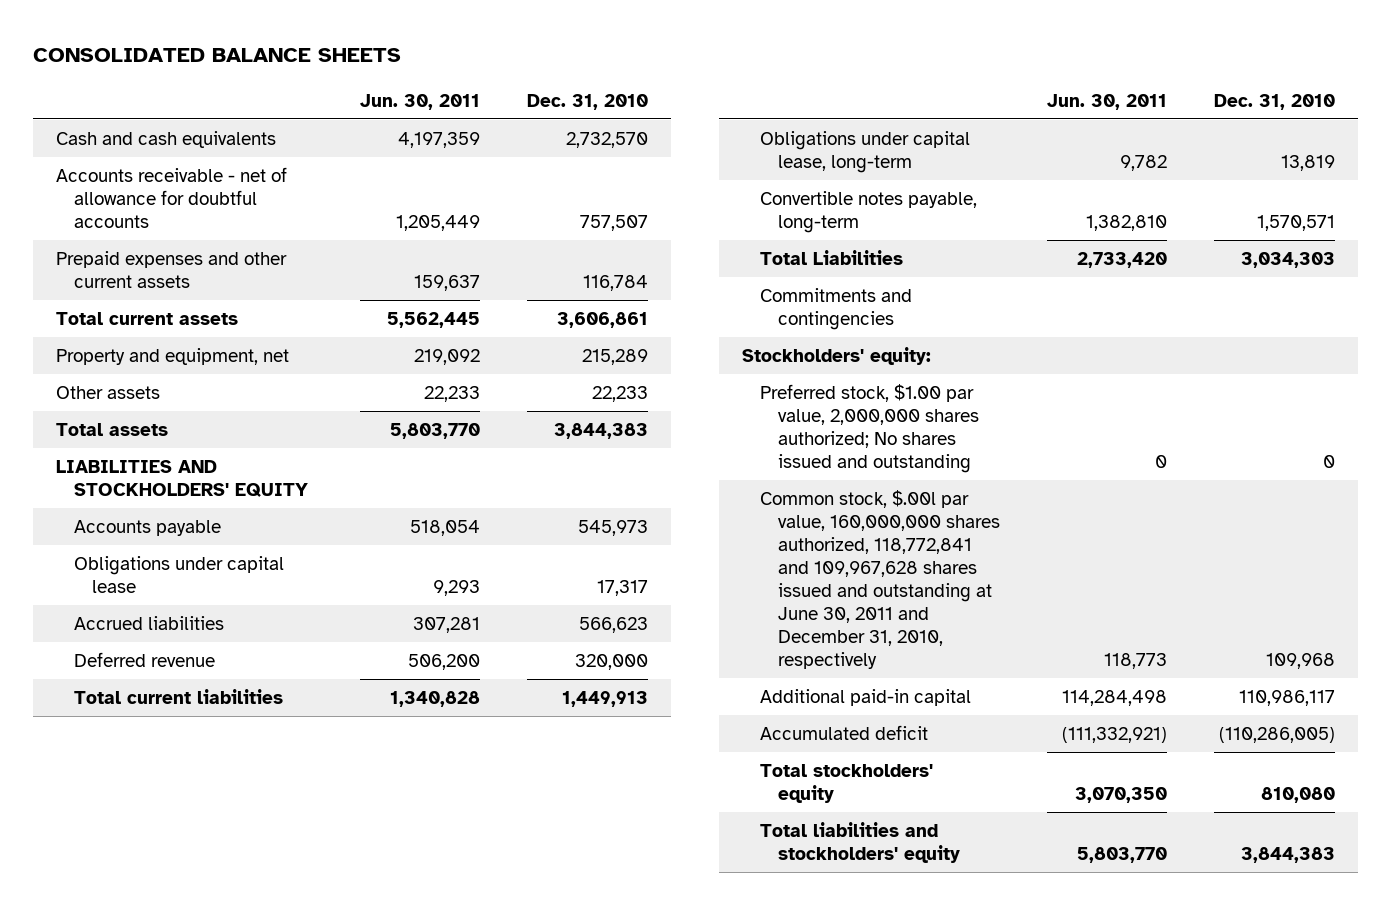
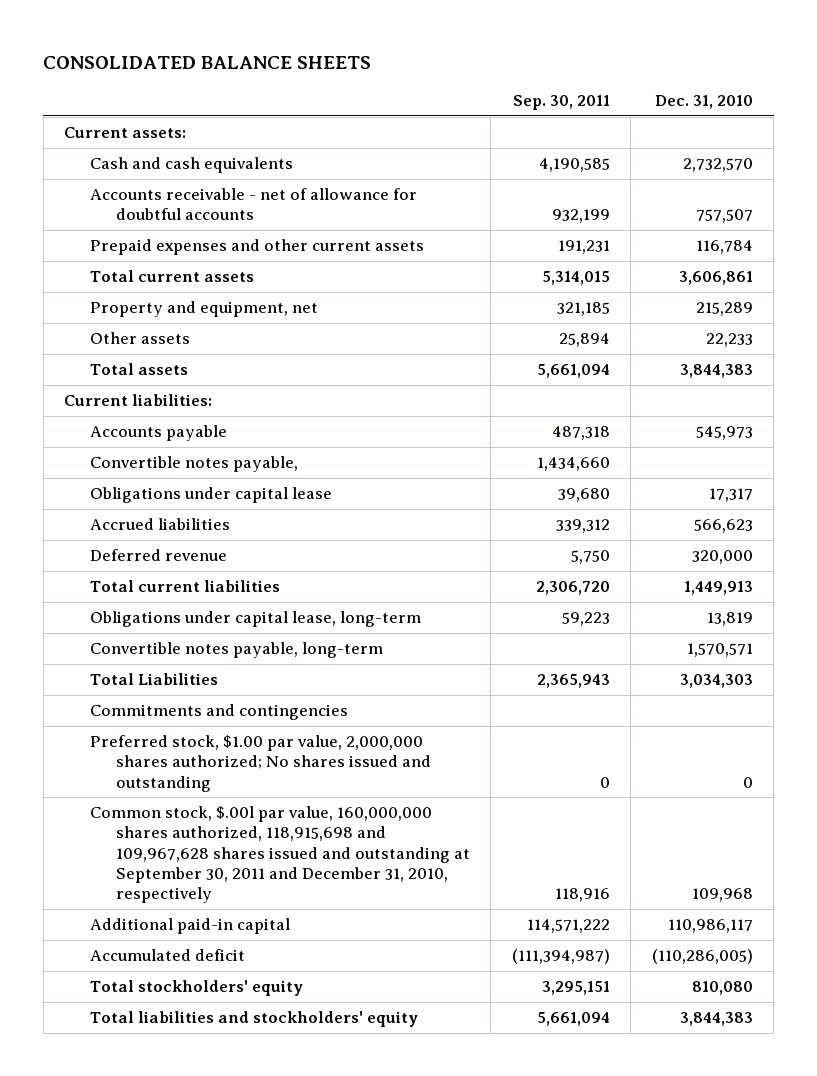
[360,93,481,110] Jun. 30, 2011 -> none
none -> [512,95,610,111] Sep. 30, 2011
none -> [64,126,187,138] Current assets:
[55,460,308,498] LIABILITIES AND STOCKHOLDERS' EQUITY -> none
none -> [64,393,213,406] Current liabilities:
none -> [90,455,299,472] Convertible notes payable,
[742,347,932,366] Stockholders' equity: -> none
[760,490,1001,669] Common stock, $.00l par value, 160,000,000 shares authorized, 118,772,841 and 109,967,628 shares issued and outstanding at June 30, 2011 and December 31, 2010, respectively -> [90,805,470,904] Common stock, $.00l par value, 160,000,000 shares authorized, 118,915,698 and 109,967,628 shares issued and outstanding at September 30, 2011 and December 31, 2010, respectively

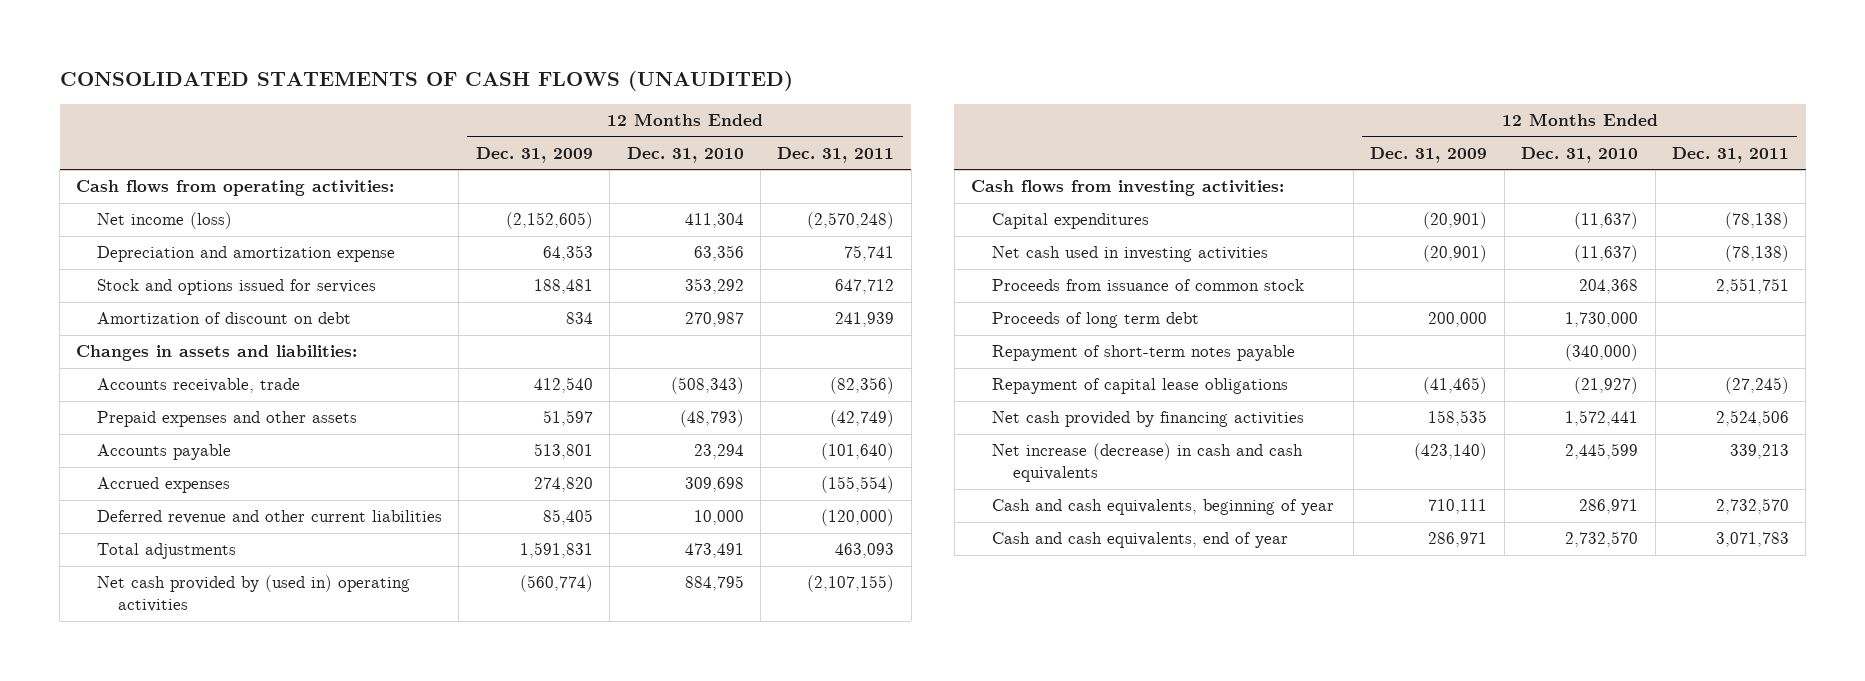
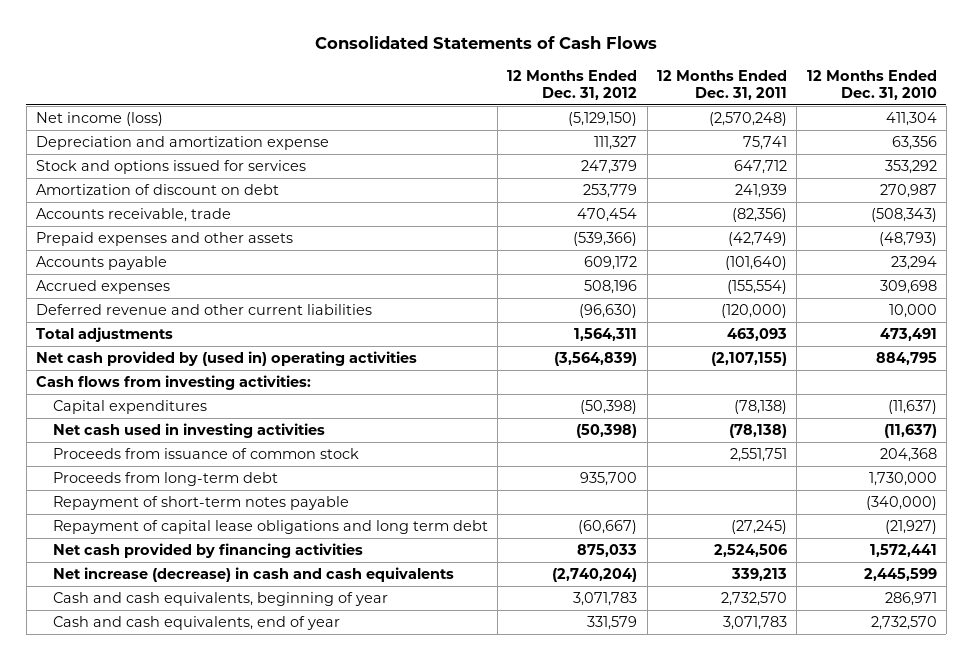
[59,71,793,92] CONSOLIDATED STATEMENTS OF CASH FLOWS (UNAUDITED) -> [315,35,658,49] Consolidated Statements of Cash Flows
[475,146,593,163] Dec. 31, 2009 -> none
none -> [507,69,638,100] 12 Months Ended Dec. 31, 2012
[76,180,395,197] Cash flows from operating activities: -> none
[76,345,358,362] Changes in assets and liabilities: -> none
[991,312,1199,329] Proceeds of long term debt -> [52,472,278,487] Proceeds from long-term debt
[991,378,1288,395] Repayment of capital lease obligations -> [52,520,488,535] Repayment of capital lease obligations and long term debt

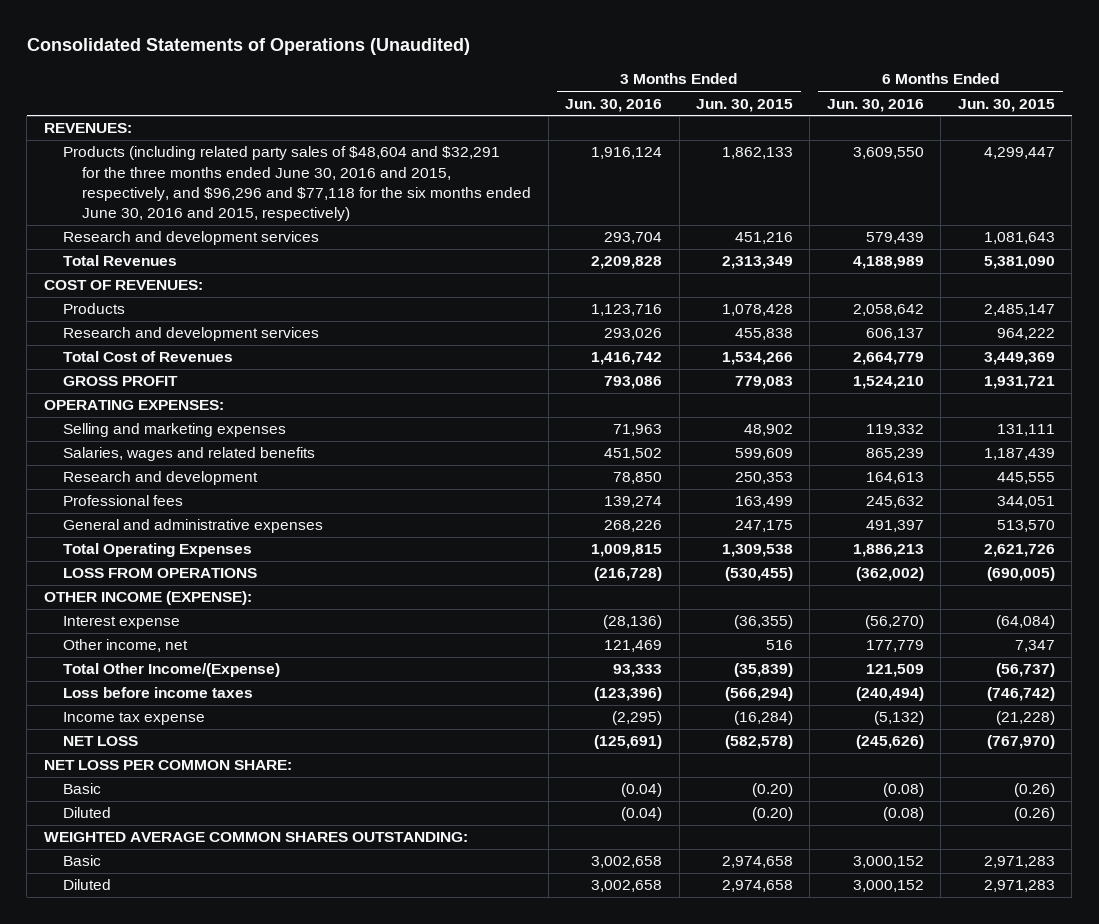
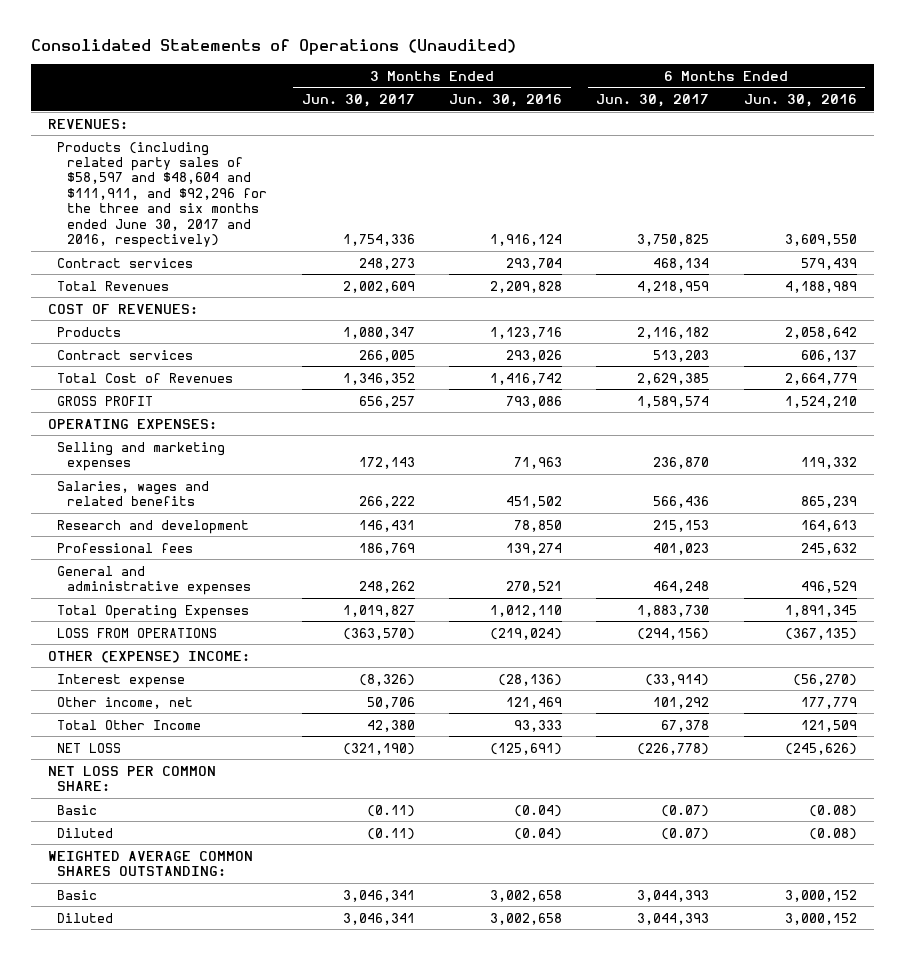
[695,98,793,112] Jun. 30, 2015 -> none
[957,98,1055,112] Jun. 30, 2015 -> none
none -> [301,94,415,108] Jun. 30, 2017
none -> [596,94,710,108] Jun. 30, 2017
[63,146,532,221] Products (including related party sales of $48,604 and $32,291 for the three months ended June 30, 2016 and 2015, respectively, and $96,296 and $77,118 for the six months ended June 30, 2016 and 2015, respectively) -> [57,141,268,249] Products (including related party sales of $58,597 and $48,604 and $111,911, and $92,296 for the three and six months ended June 30, 2017 and 2016, respectively)
[63,231,320,246] Research and development services -> [57,257,194,268] Contract services
[63,327,320,342] Research and development services -> [57,349,194,360] Contract services
[604,520,663,533] 268,226 -> [505,581,562,594] 270,521
[865,520,924,533] 491,397 -> [800,581,857,594] 496,529
[591,544,663,558] 1,009,815 -> [489,604,562,617] 1,012,110
[852,544,924,558] 1,886,213 -> [784,604,857,617] 1,891,345
[594,567,663,582] (216,728) -> [489,627,562,640] (219,024)
[855,567,924,582] (362,002) -> [784,627,857,640] (367,135)
[43,591,252,606] OTHER INCOME (EXPENSE): -> [47,650,250,663] OTHER (EXPENSE) INCOME:
[63,687,254,699] Loss before income taxes -> none
[63,712,206,726] Income tax expense -> none
[63,663,281,678] Total Other Income/(Expense) -> [57,719,202,730] Total Other Income

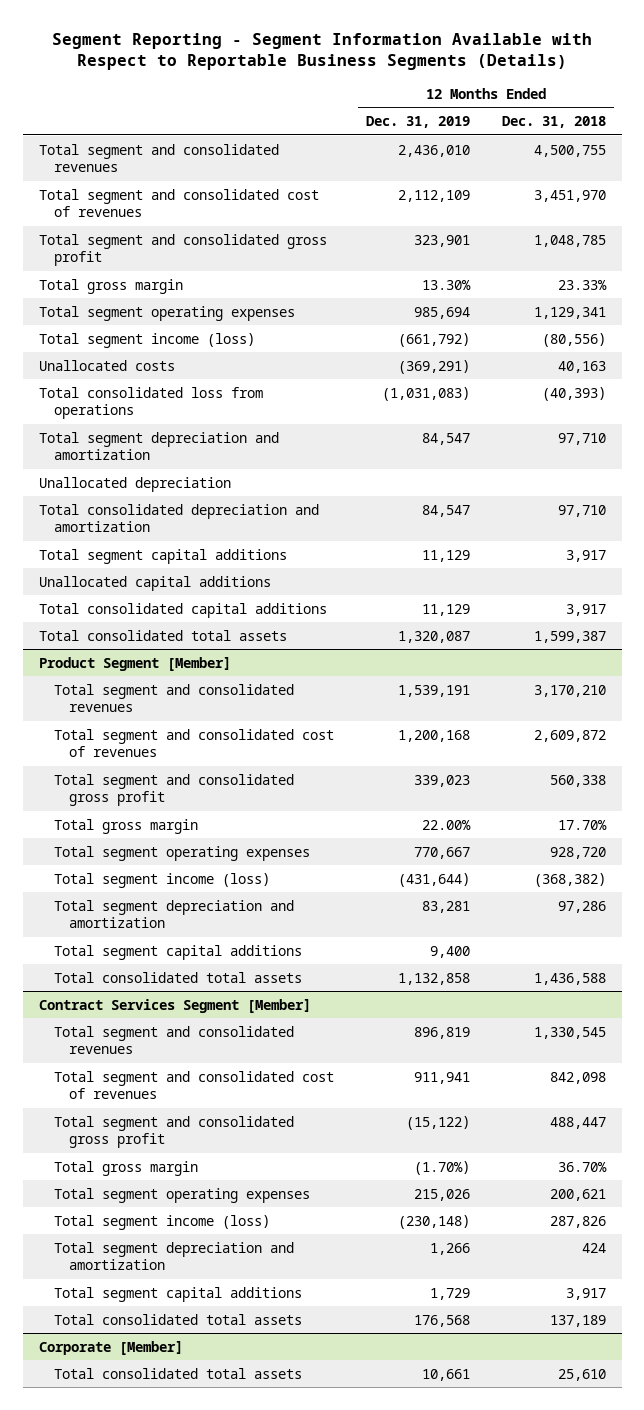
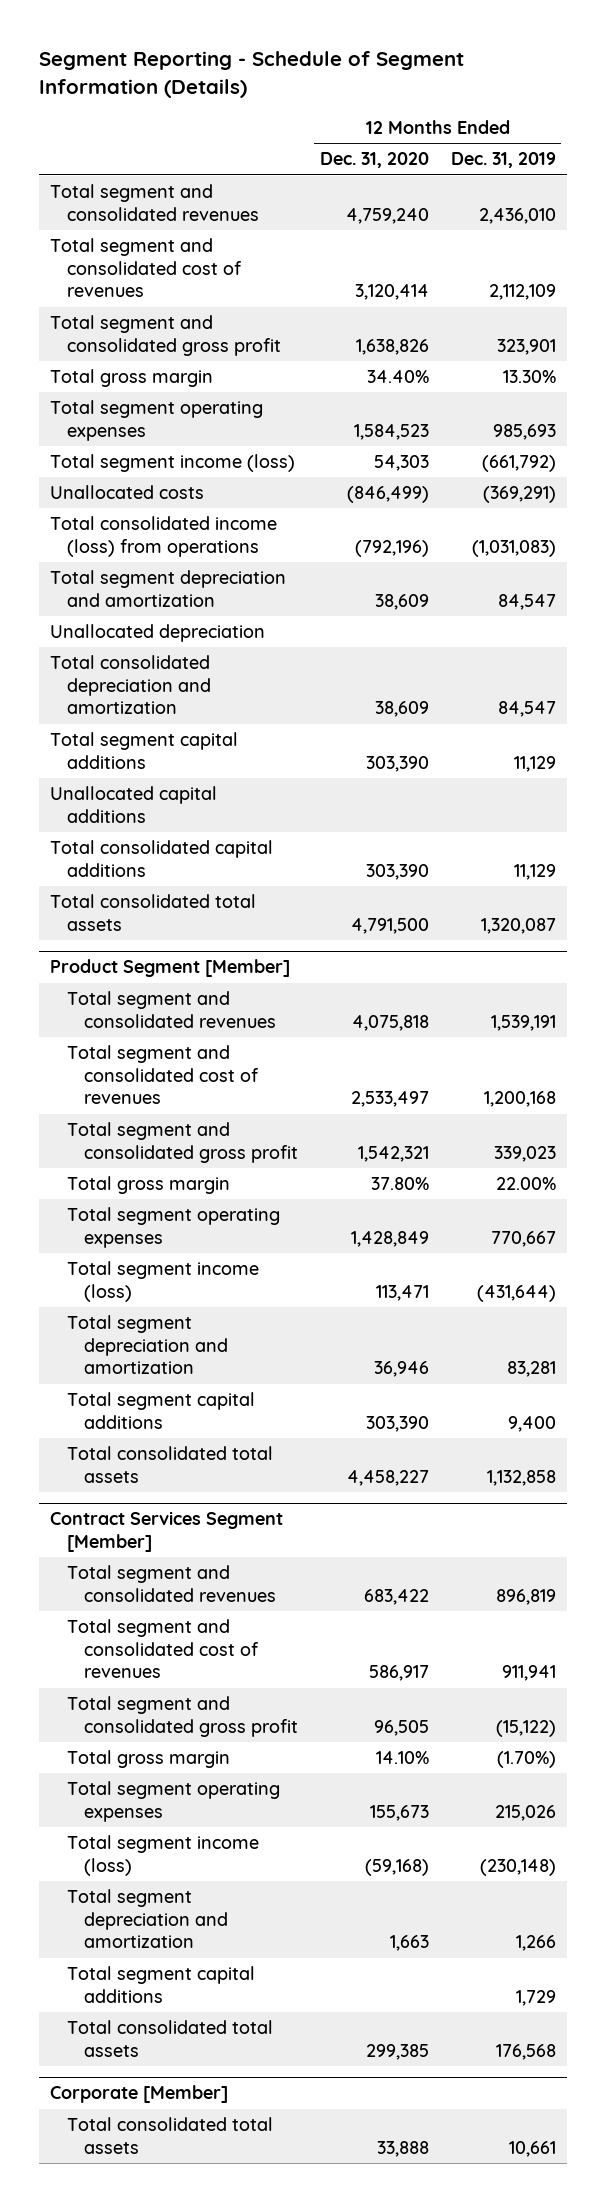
[52,32,593,71] Segment Reporting - Segment Information Available with Respect to Reportable Business Segments (Details) -> [38,51,464,99] Segment Reporting - Schedule of Segment Information (Details)
[501,116,606,129] Dec. 31, 2018 -> none
none -> [319,152,429,169] Dec. 31, 2020
[413,306,470,319] 985,694 -> [492,423,556,440] 985,693
[38,386,263,420] Total consolidated loss from operations -> [49,516,277,557] Total consolidated income (loss) from operations

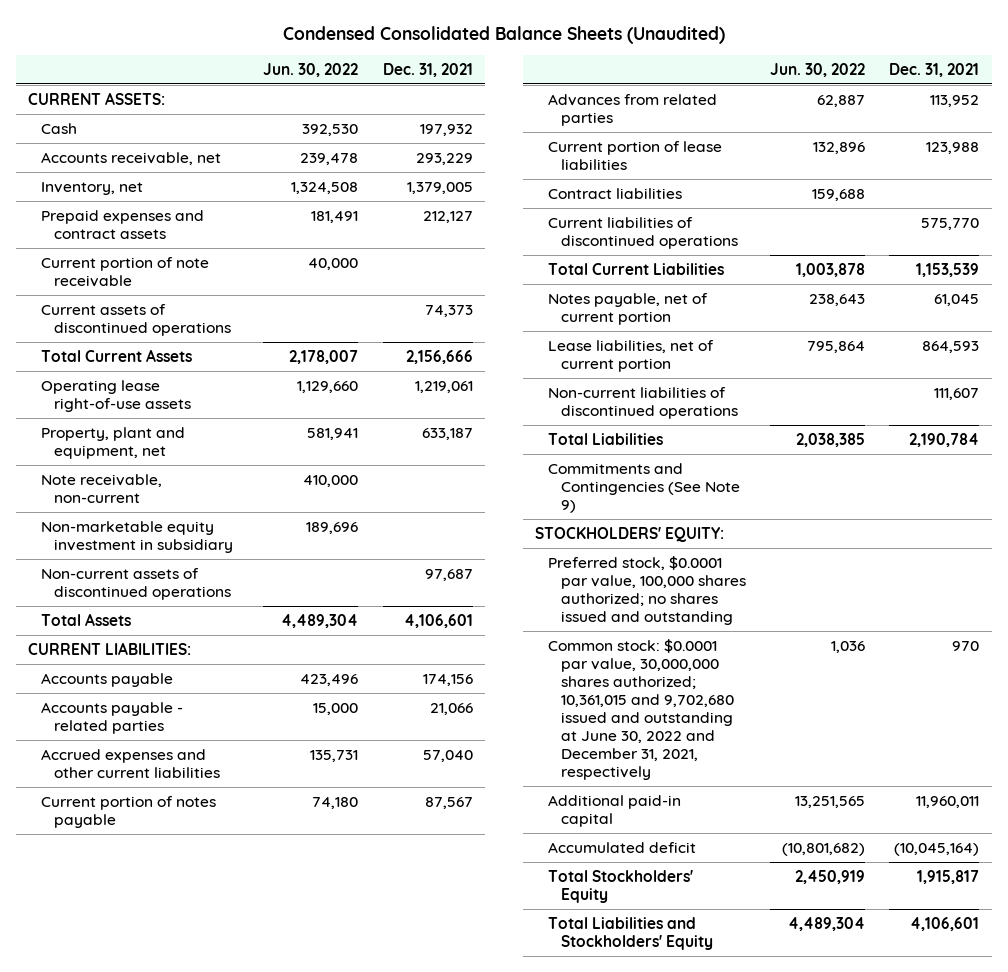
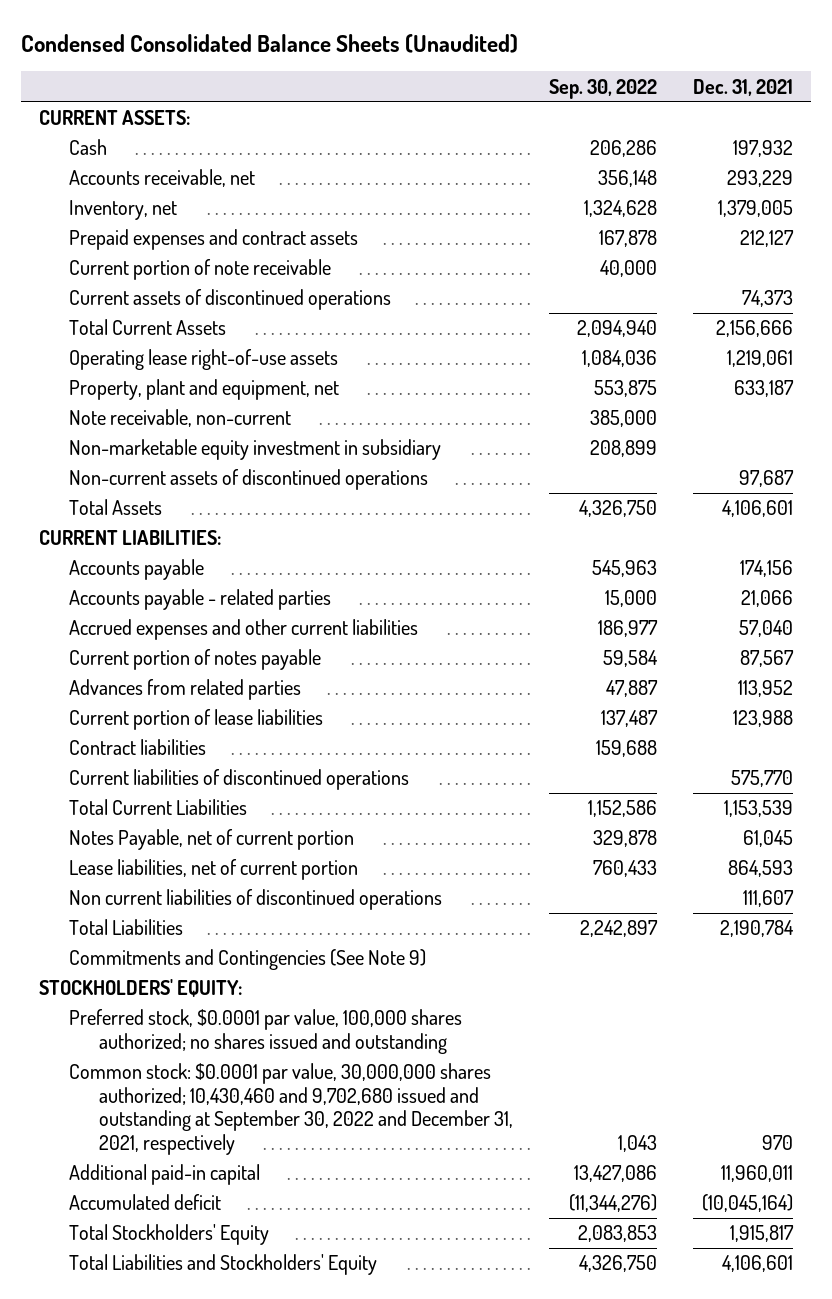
[263,62,359,77] Jun. 30, 2022 -> none
none -> [548,78,657,99] Sep. 30, 2022
[547,292,708,325] Notes payable, net of current portion -> [68,829,354,851] Notes Payable, net of current portion
[547,386,738,419] Non-current liabilities of discontinued operations -> [68,889,442,911] Non current liabilities of discontinued operations
[547,638,734,781] Common stock: $0.0001 par value, 30,000,000 shares authorized; 10,361,015 and 9,702,680 issued and outstanding at June 30, 2022 and December 31, 2021, respectively -> [68,1063,513,1155] Common stock: $0.0001 par value, 30,000,000 shares authorized; 10,430,460 and 9,702,680 issued and outstanding at September 30, 2022 and December 31, 2021, respectively

